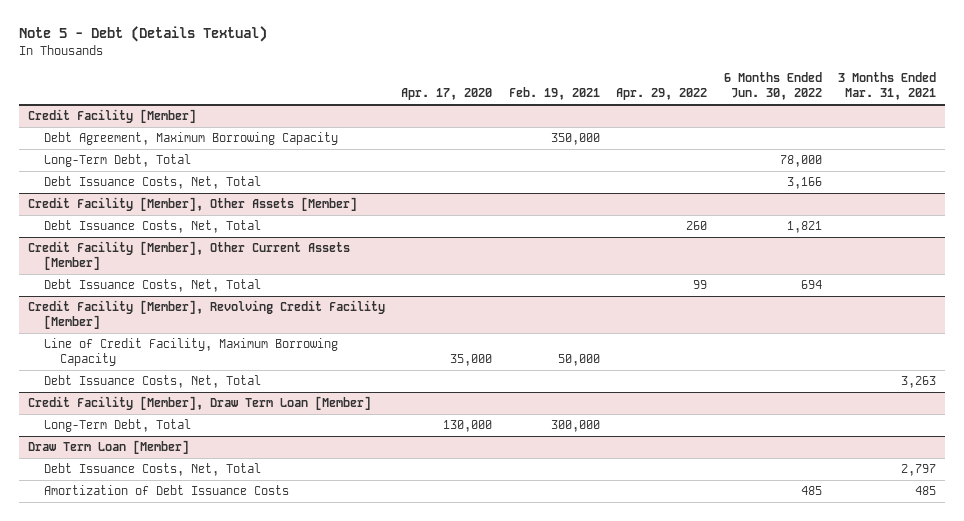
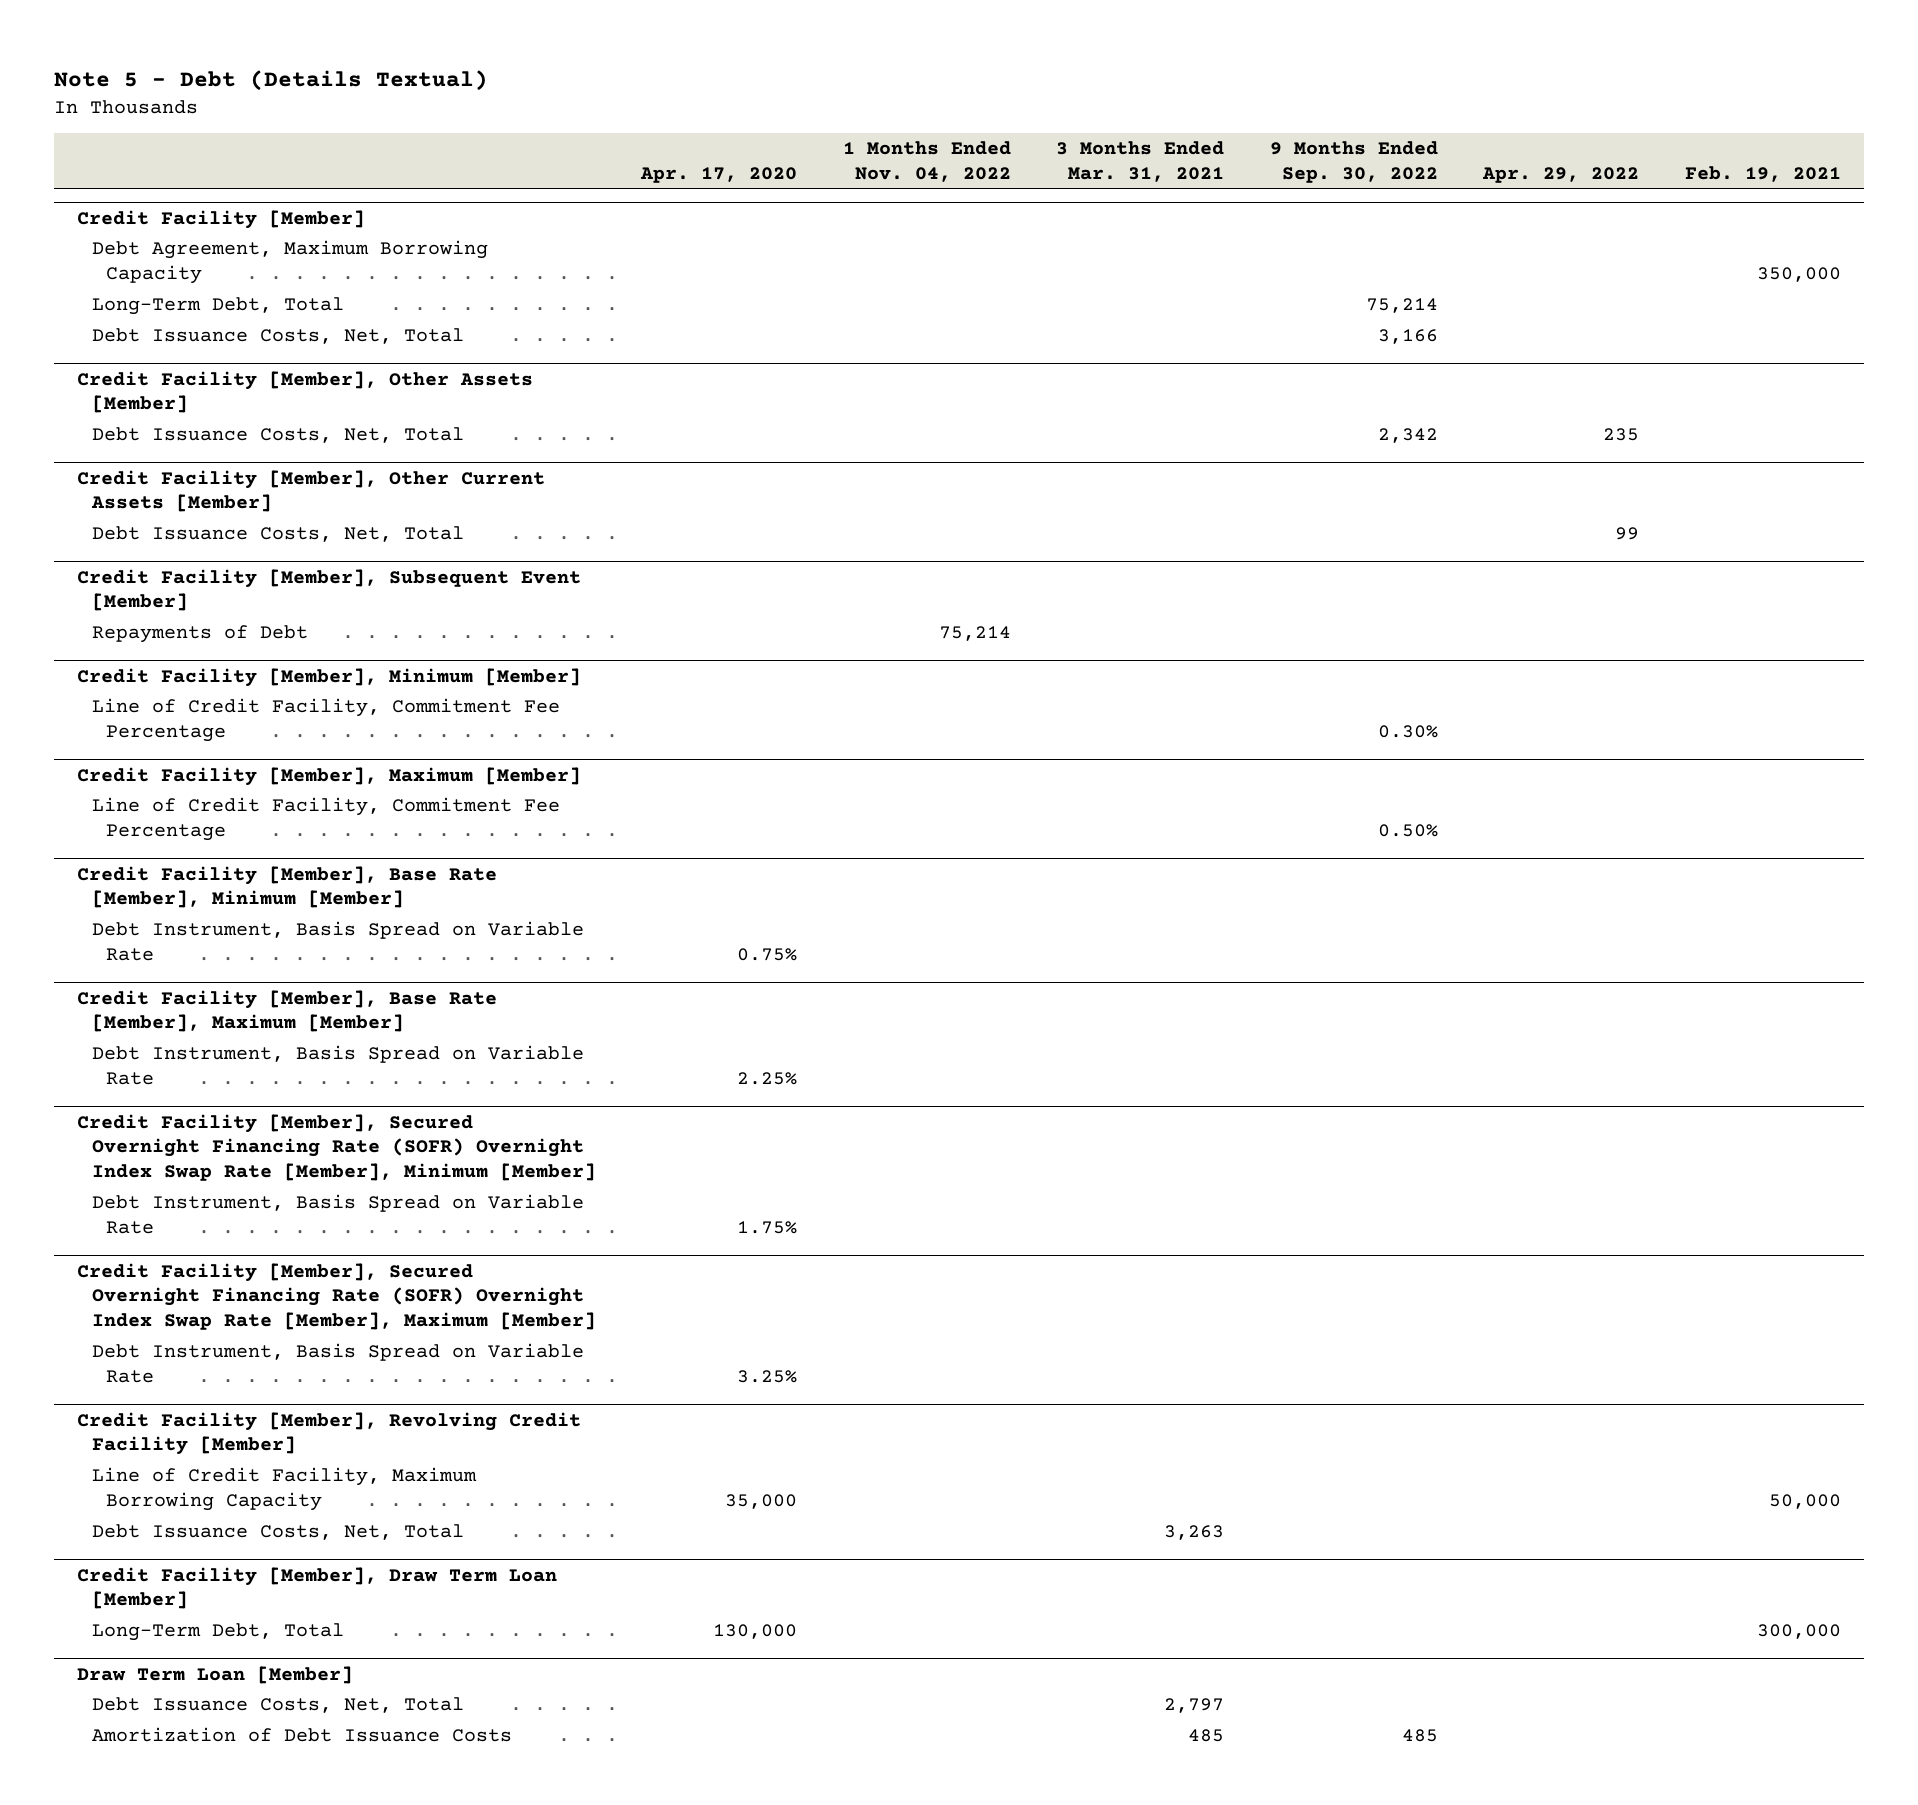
[723,72,822,101] 6 Months Ended Jun. 30, 2022 -> none
none -> [842,141,1011,183] 1 Months Ended Nov. 04, 2022
none -> [1269,141,1438,184] 9 Months Ended Sep. 30, 2022
[686,221,708,231] 260 -> [1603,428,1640,442] 235
none -> [77,568,582,612] Credit Facility [Member], Subsequent Event [Member]
none -> [91,625,308,644] Repayments of Debt
none -> [77,667,582,687] Credit Facility [Member], Minimum [Member]
none -> [91,698,560,743] Line of Credit Facility, Commitment Fee Percentage
none -> [77,766,582,786] Credit Facility [Member], Maximum [Member]
none -> [91,797,560,842] Line of Credit Facility, Commitment Fee Percentage
none -> [77,865,498,909] Credit Facility [Member], Base Rate [Member], Minimum [Member]
none -> [91,921,584,962] Debt Instrument, Basis Spread on Variable Rate
none -> [77,989,498,1033] Credit Facility [Member], Base Rate [Member], Maximum [Member]
none -> [91,1045,584,1086] Debt Instrument, Basis Spread on Variable Rate
none -> [77,1113,596,1182] Credit Facility [Member], Secured Overnight Financing Rate (SOFR) Overnight Index Swap Rate [Member], Minimum [Member]
none -> [91,1194,584,1235] Debt Instrument, Basis Spread on Variable Rate
none -> [77,1262,596,1331] Credit Facility [Member], Secured Overnight Financing Rate (SOFR) Overnight Index Swap Rate [Member], Maximum [Member]
none -> [91,1343,584,1384] Debt Instrument, Basis Spread on Variable Rate

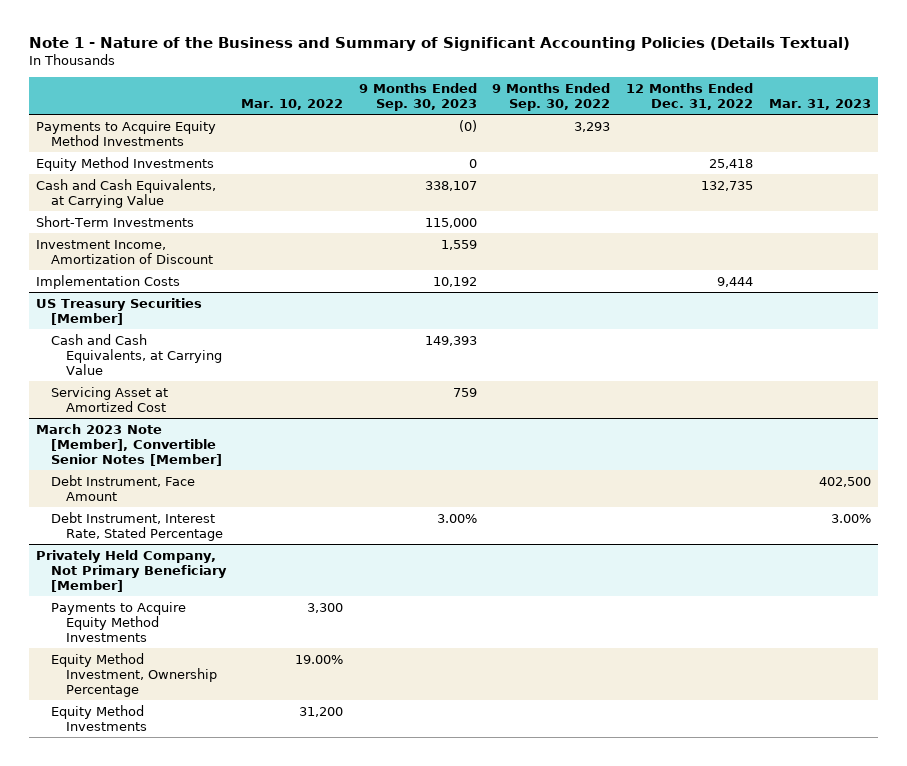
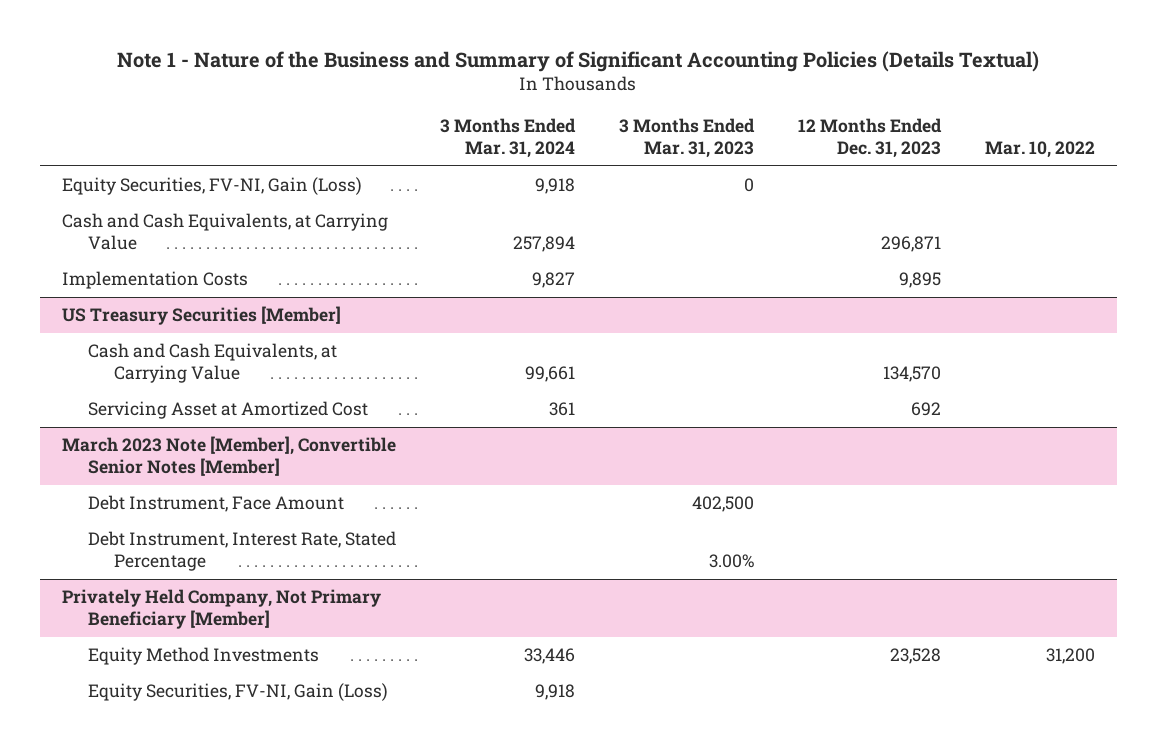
[358,82,477,111] 9 Months Ended Sep. 30, 2023 -> none
[492,82,611,111] 9 Months Ended Sep. 30, 2022 -> none
[626,82,754,110] 12 Months Ended Dec. 31, 2022 -> none
[768,98,871,110] Mar. 31, 2023 -> none
none -> [439,117,576,158] 3 Months Ended Mar. 31, 2024
none -> [618,117,755,158] 3 Months Ended Mar. 31, 2023
none -> [798,117,943,158] 12 Months Ended Dec. 31, 2023
[36,120,217,146] Payments to Acquire Equity Method Investments -> none
[36,156,215,171] Equity Method Investments -> none
none -> [61,177,362,196] Equity Securities, FV-NI, Gain (Loss)
[36,215,195,227] Short-Term Investments -> none
[36,239,213,264] Investment Income, Amortization of Discount -> none
[50,601,186,642] Payments to Acquire Equity Method Investments -> none
[50,652,217,697] Equity Method Investment, Ownership Percentage -> none
none -> [87,683,388,702] Equity Securities, FV-NI, Gain (Loss)

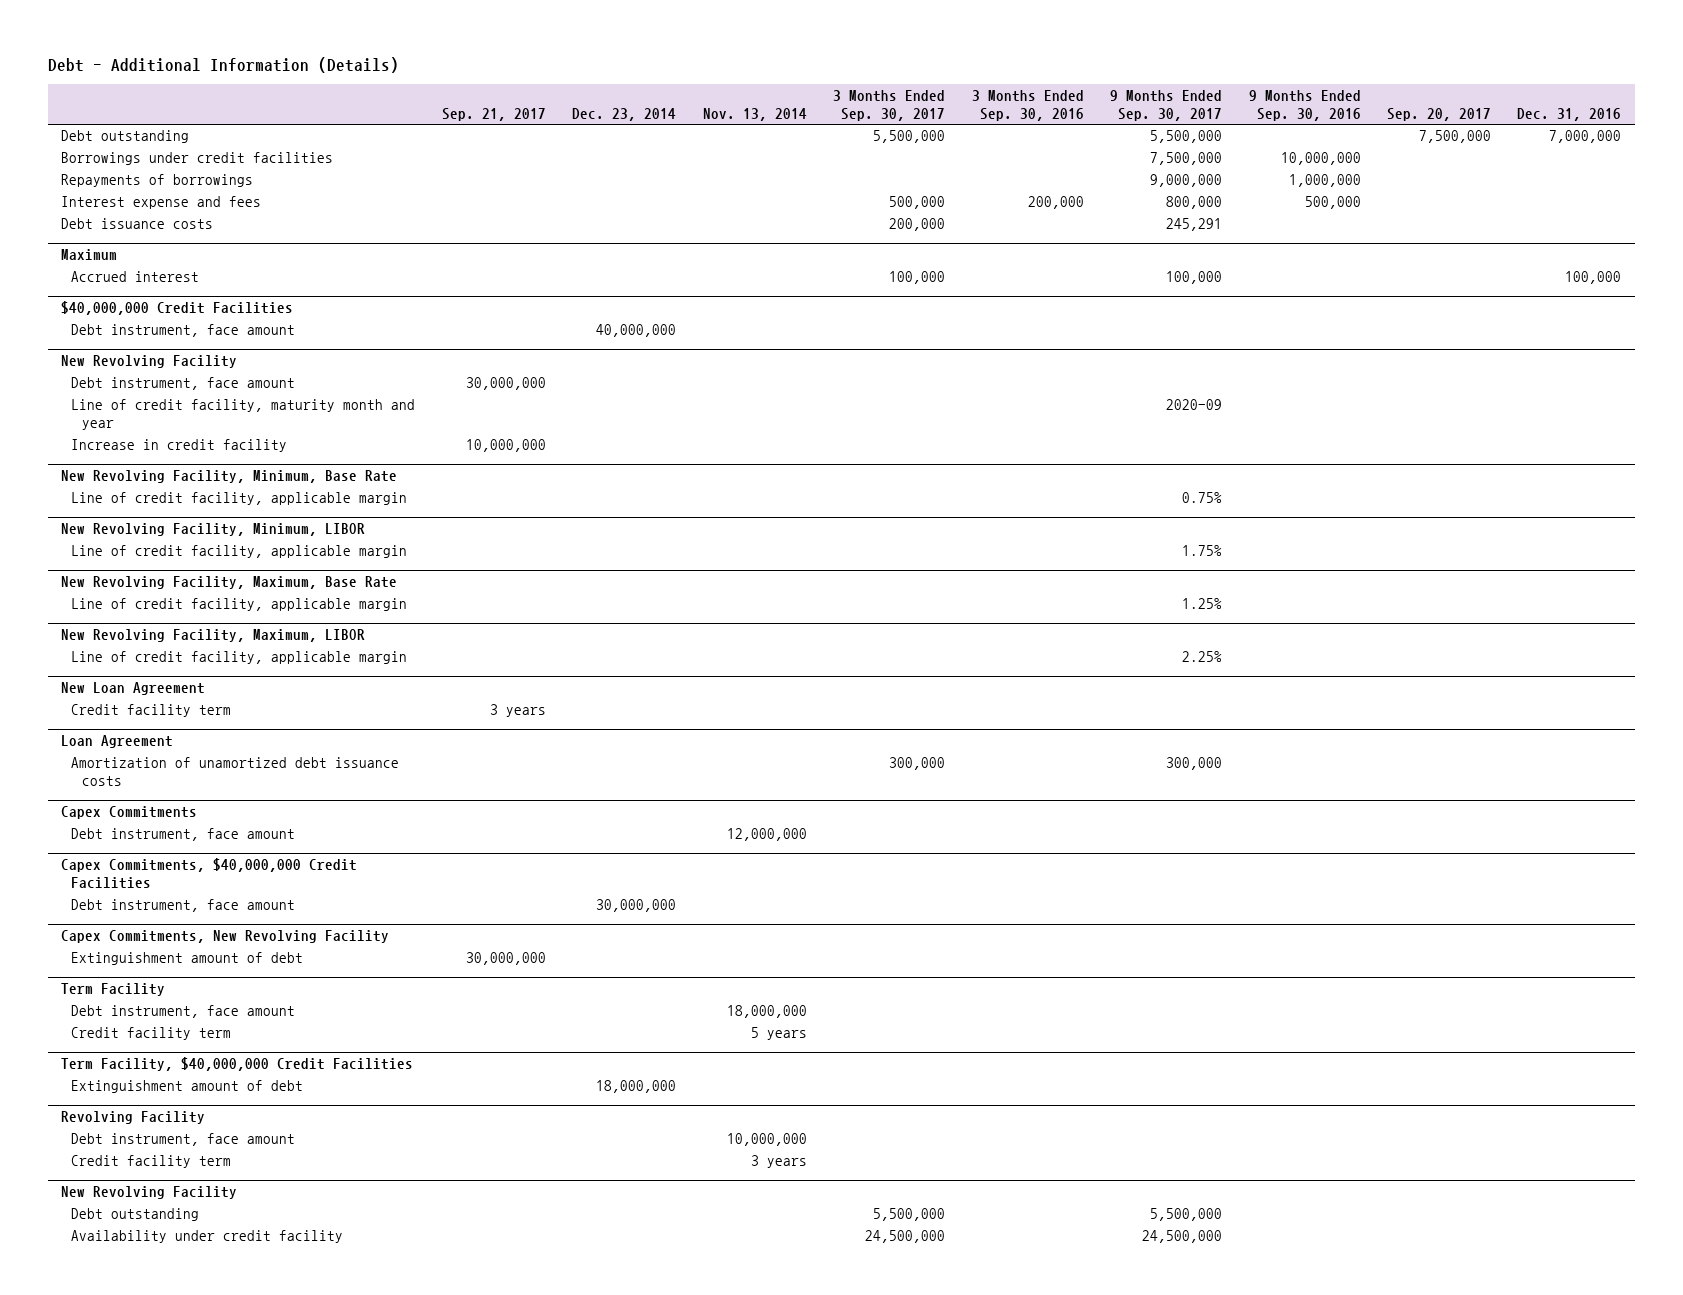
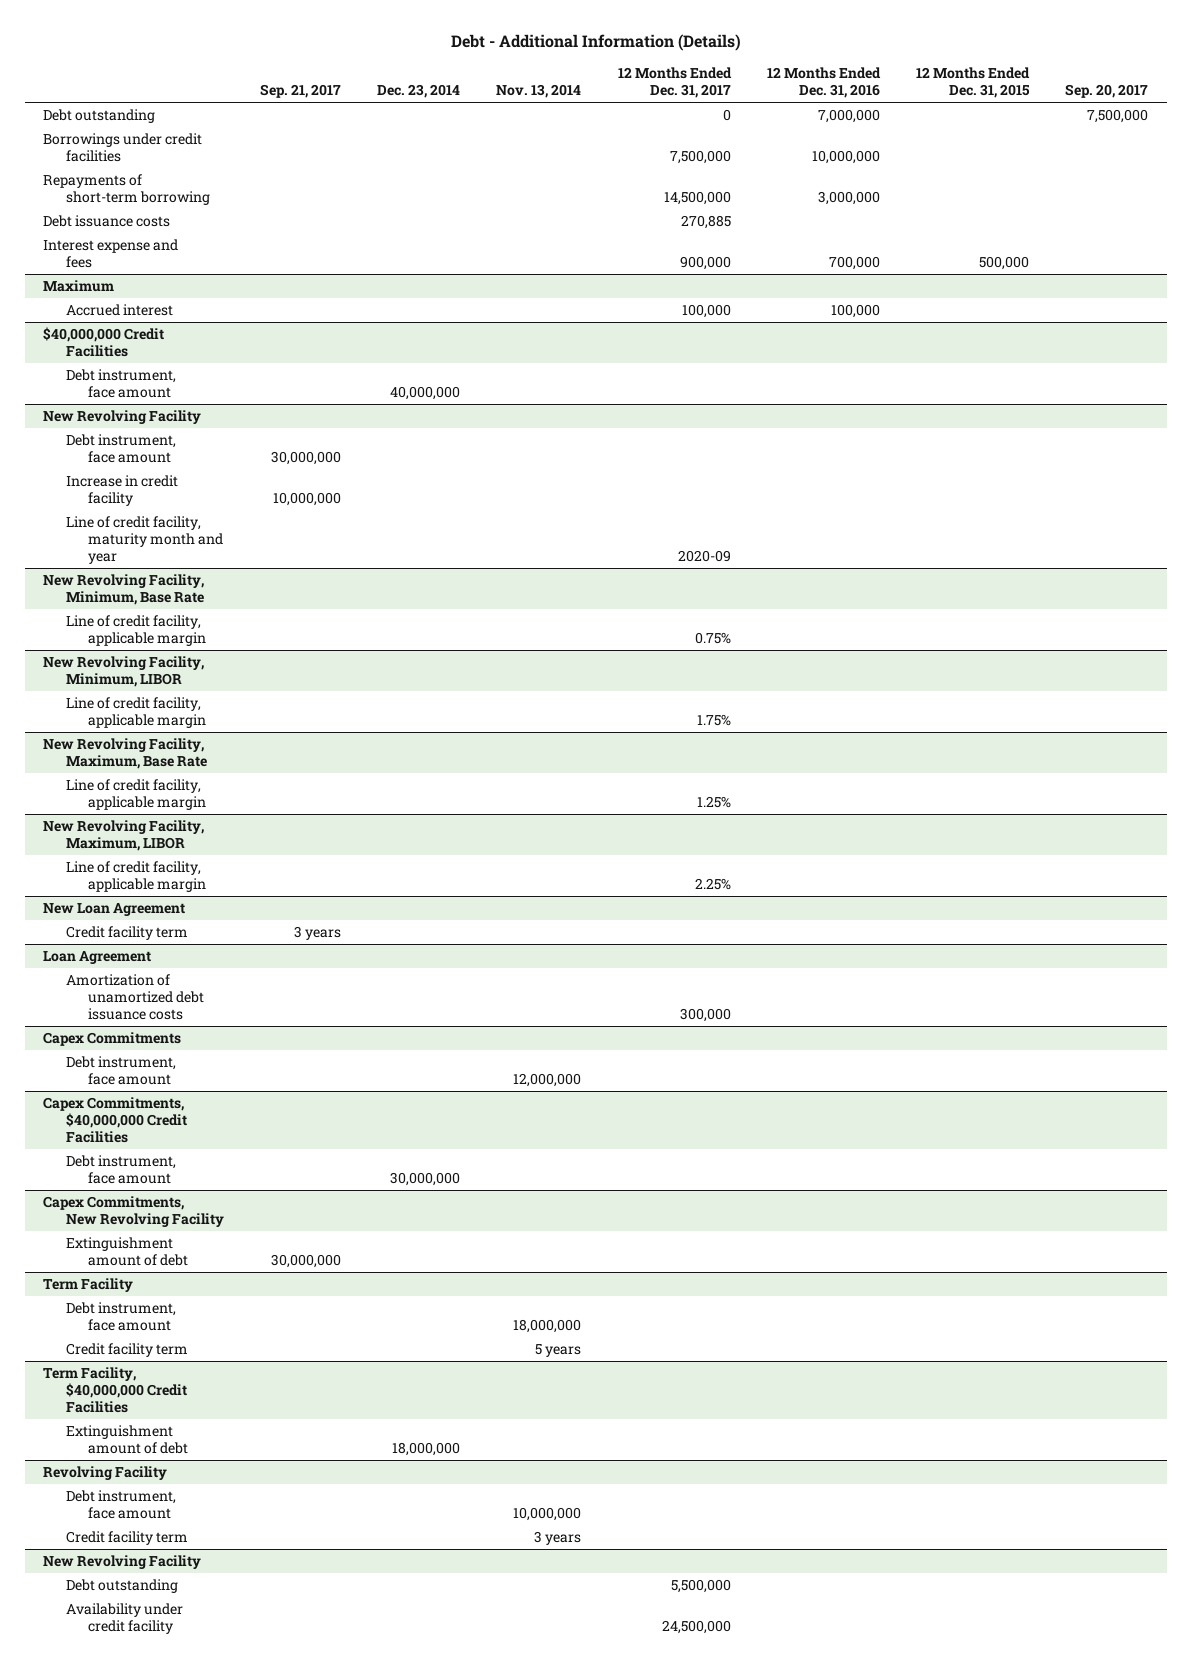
[833,89,946,121] 3 Months Ended Sep. 30, 2017 -> none
[971,89,1084,121] 3 Months Ended Sep. 30, 2016 -> none
[1110,89,1223,121] 9 Months Ended Sep. 30, 2017 -> none
[1248,89,1361,121] 9 Months Ended Sep. 30, 2016 -> none
[1517,107,1622,121] Dec. 31, 2016 -> none
none -> [617,67,732,99] 12 Months Ended Dec. 31, 2017
none -> [766,67,881,99] 12 Months Ended Dec. 31, 2016
none -> [916,67,1031,99] 12 Months Ended Dec. 31, 2015
[61,174,254,188] Repayments of borrowings -> [43,174,210,205] Repayments of short-term borrowing
[61,196,262,210] Interest expense and fees -> [43,239,179,268] Interest expense and fees
[71,399,416,431] Line of credit facility, maturity month and year -> [65,516,223,564] Line of credit facility, maturity month and year

